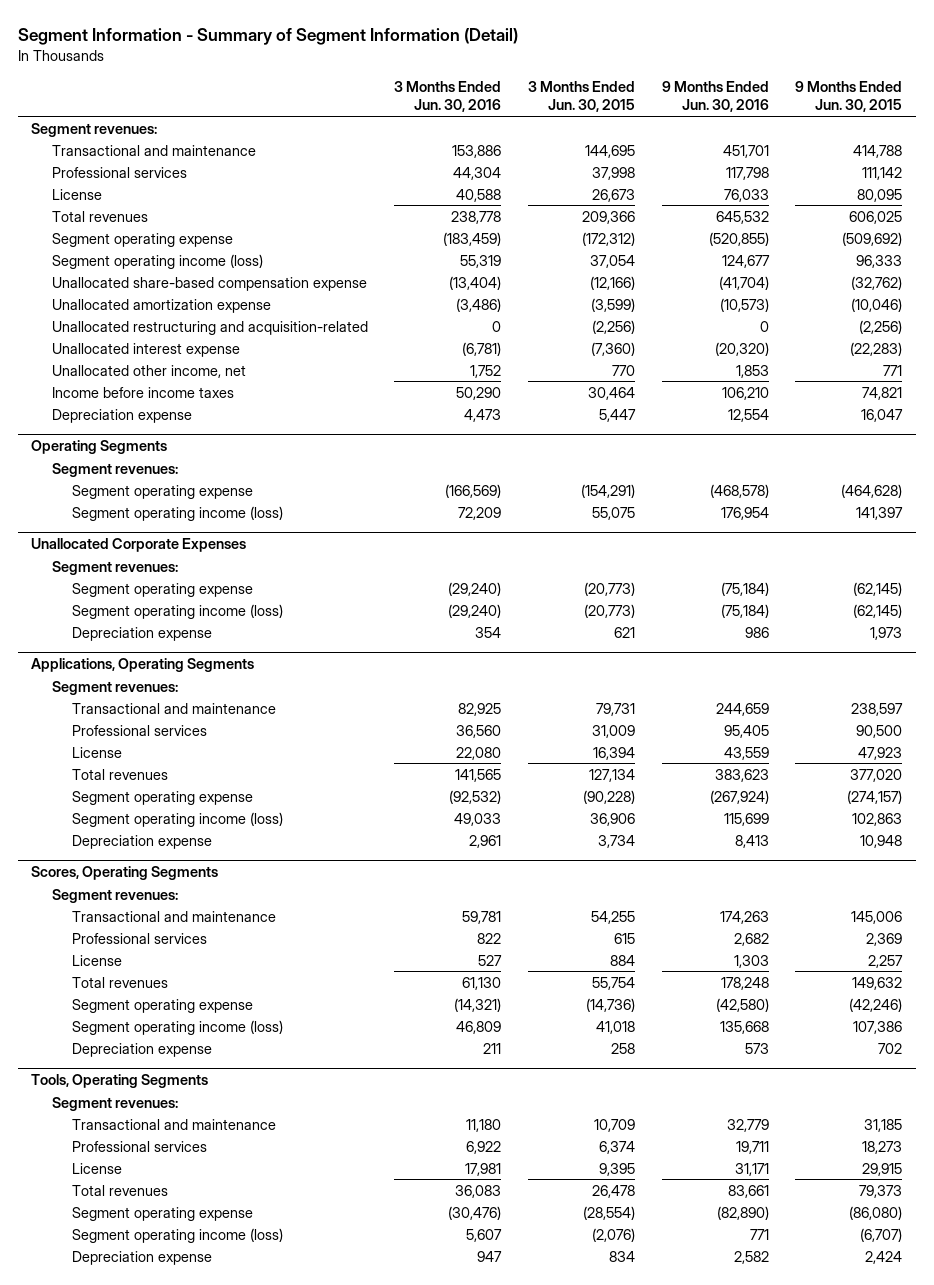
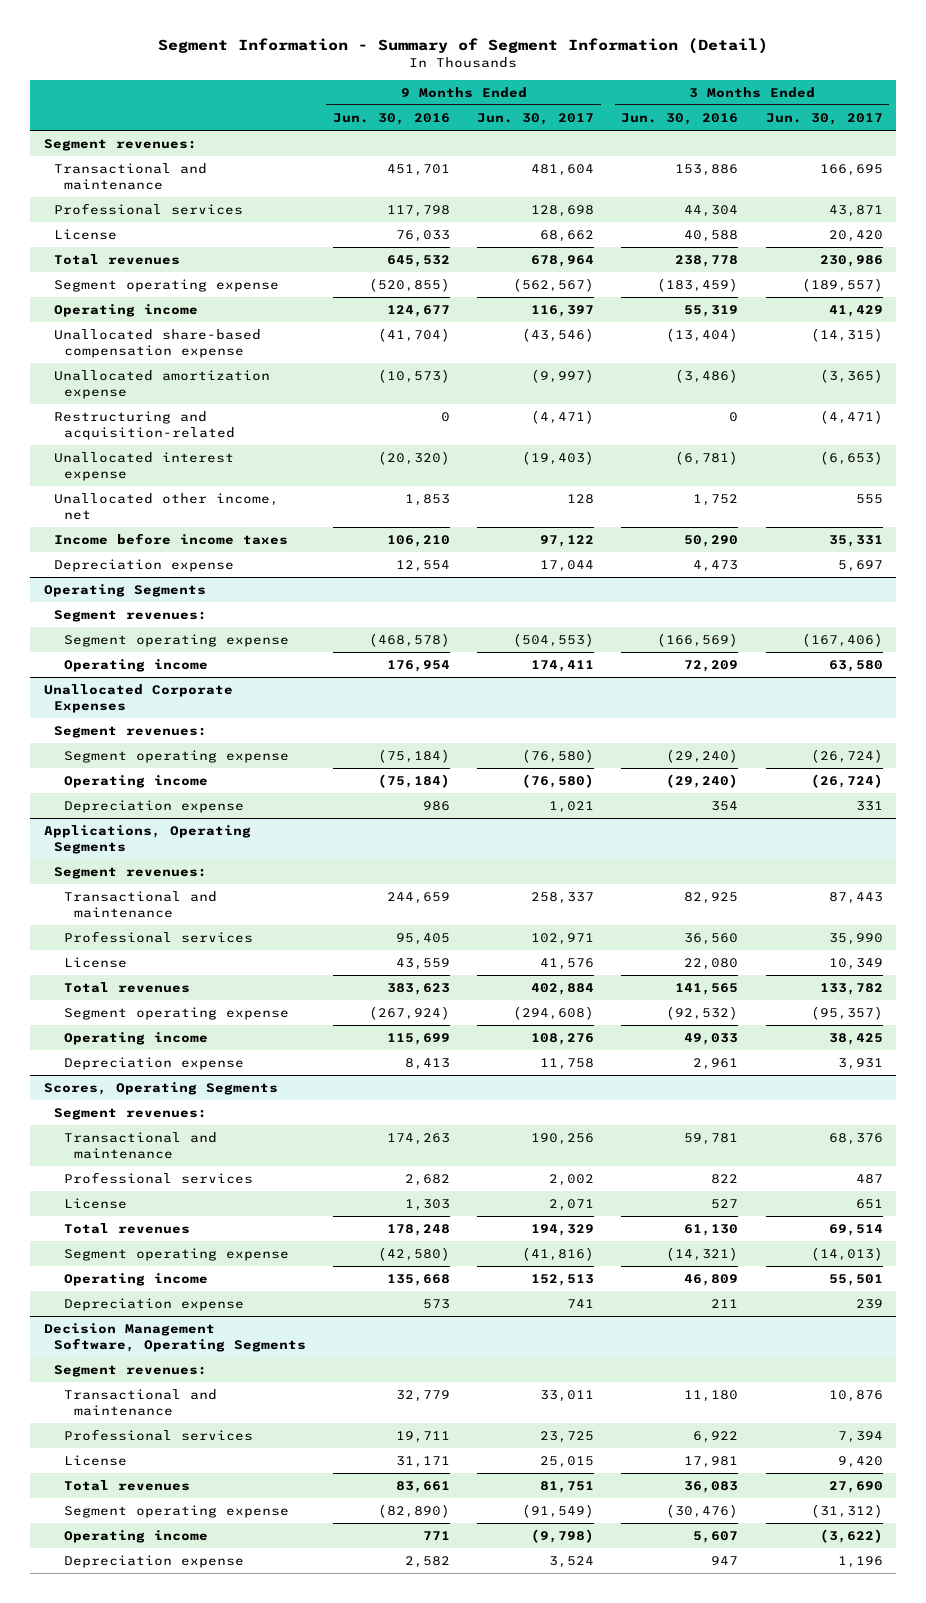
[527,81,635,113] 3 Months Ended Jun. 30, 2015 -> none
[795,81,903,113] 9 Months Ended Jun. 30, 2015 -> none
none -> [477,112,595,125] Jun. 30, 2017
none -> [765,112,883,125] Jun. 30, 2017
[51,253,263,269] Segment operating income (loss) -> [53,304,198,318] Operating income
[51,320,368,335] Unallocated restructuring and acquisition-related -> [53,411,235,440] Restructuring and acquisition-related
[71,505,283,521] Segment operating income (loss) -> [63,659,208,673] Operating income
[71,603,283,619] Segment operating income (loss) -> [63,775,208,789] Operating income
[71,811,283,827] Segment operating income (loss) -> [63,1032,208,1046] Operating income
[71,1019,283,1035] Segment operating income (loss) -> [63,1273,208,1287] Operating income
[31,1073,209,1088] Tools, Operating Segments -> none
none -> [43,1323,306,1352] Decision Management Software, Operating Segments
[71,1227,283,1243] Segment operating income (loss) -> [63,1530,208,1544] Operating income

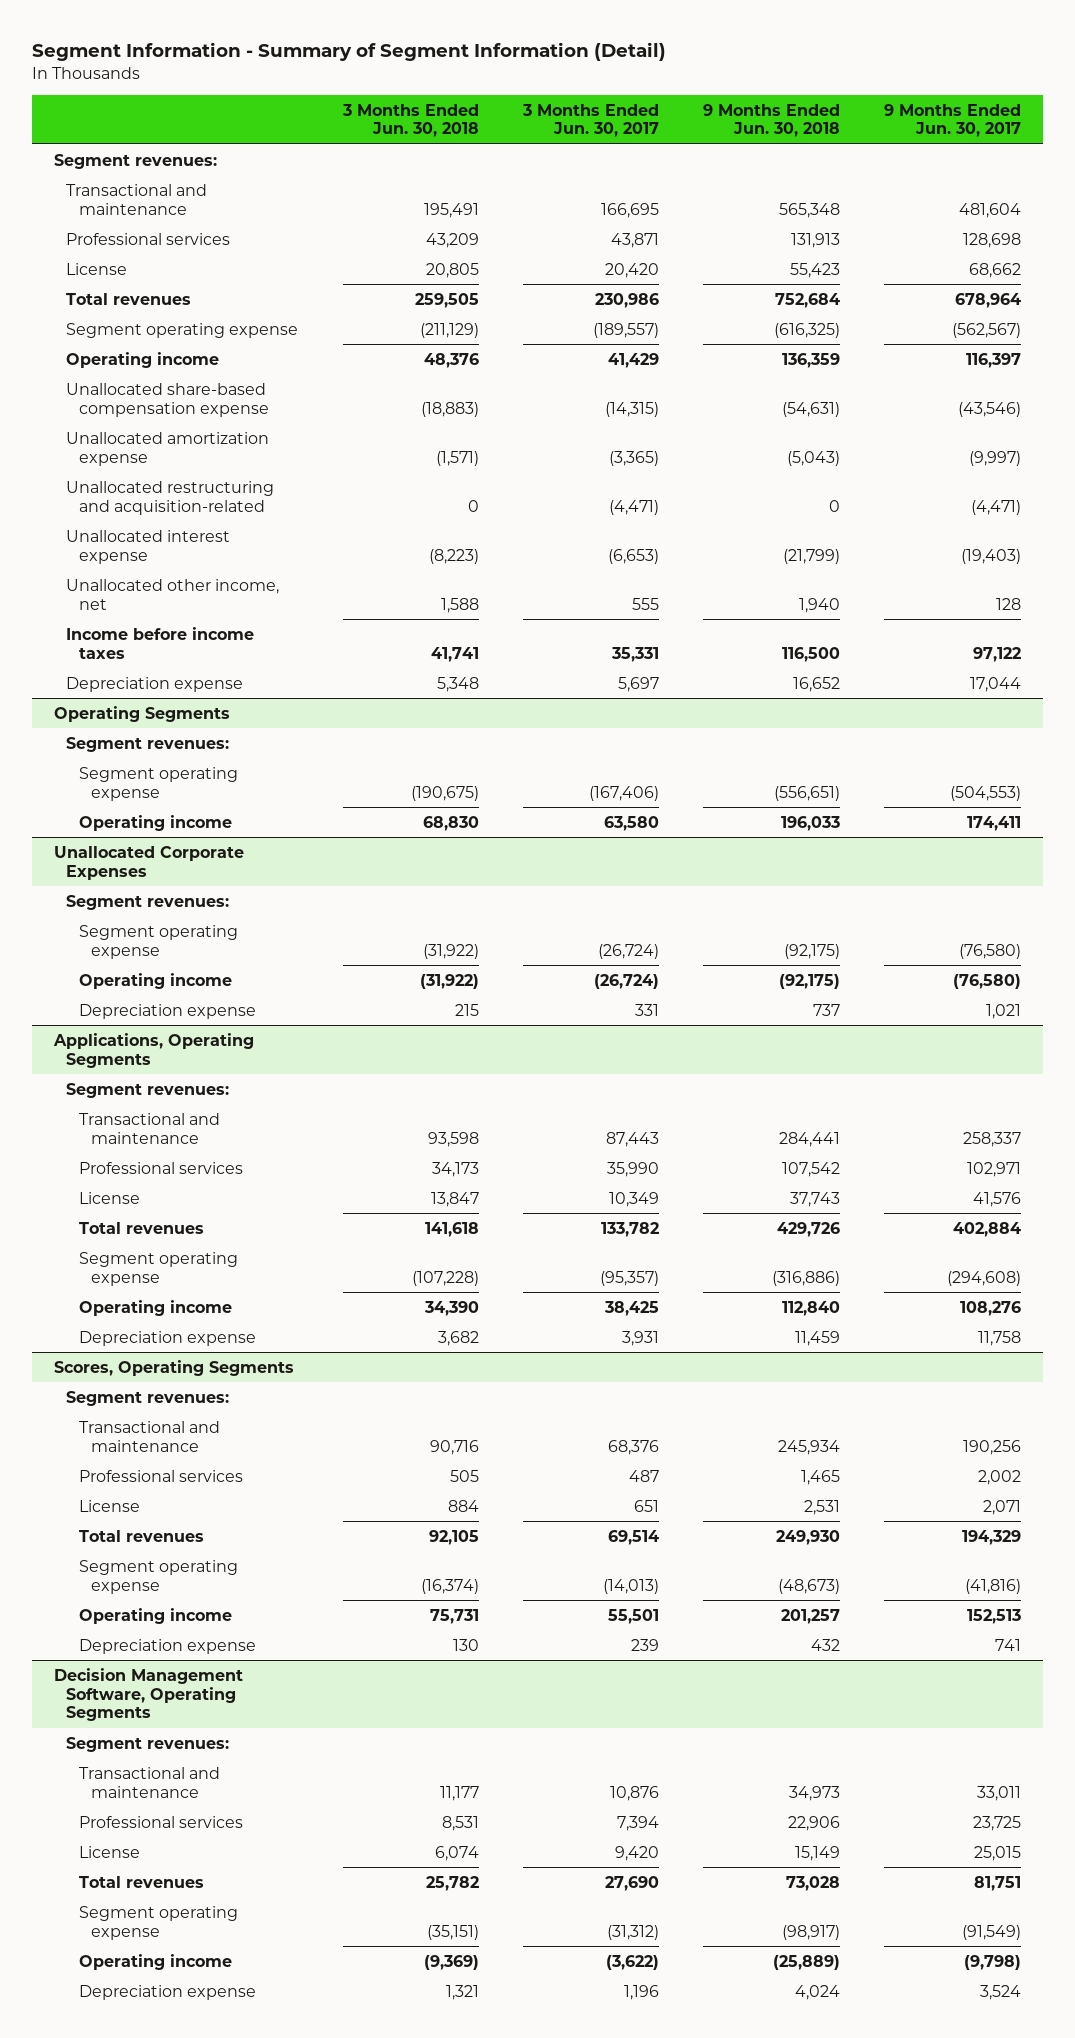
[332,112,450,125] Jun. 30, 2016 -> none
[621,112,739,125] Jun. 30, 2016 -> none
none -> [341,103,479,138] 3 Months Ended Jun. 30, 2018
none -> [702,103,840,138] 9 Months Ended Jun. 30, 2018
[53,411,235,440] Restructuring and acquisition-related -> [66,480,275,515] Unallocated restructuring and acquisition-related

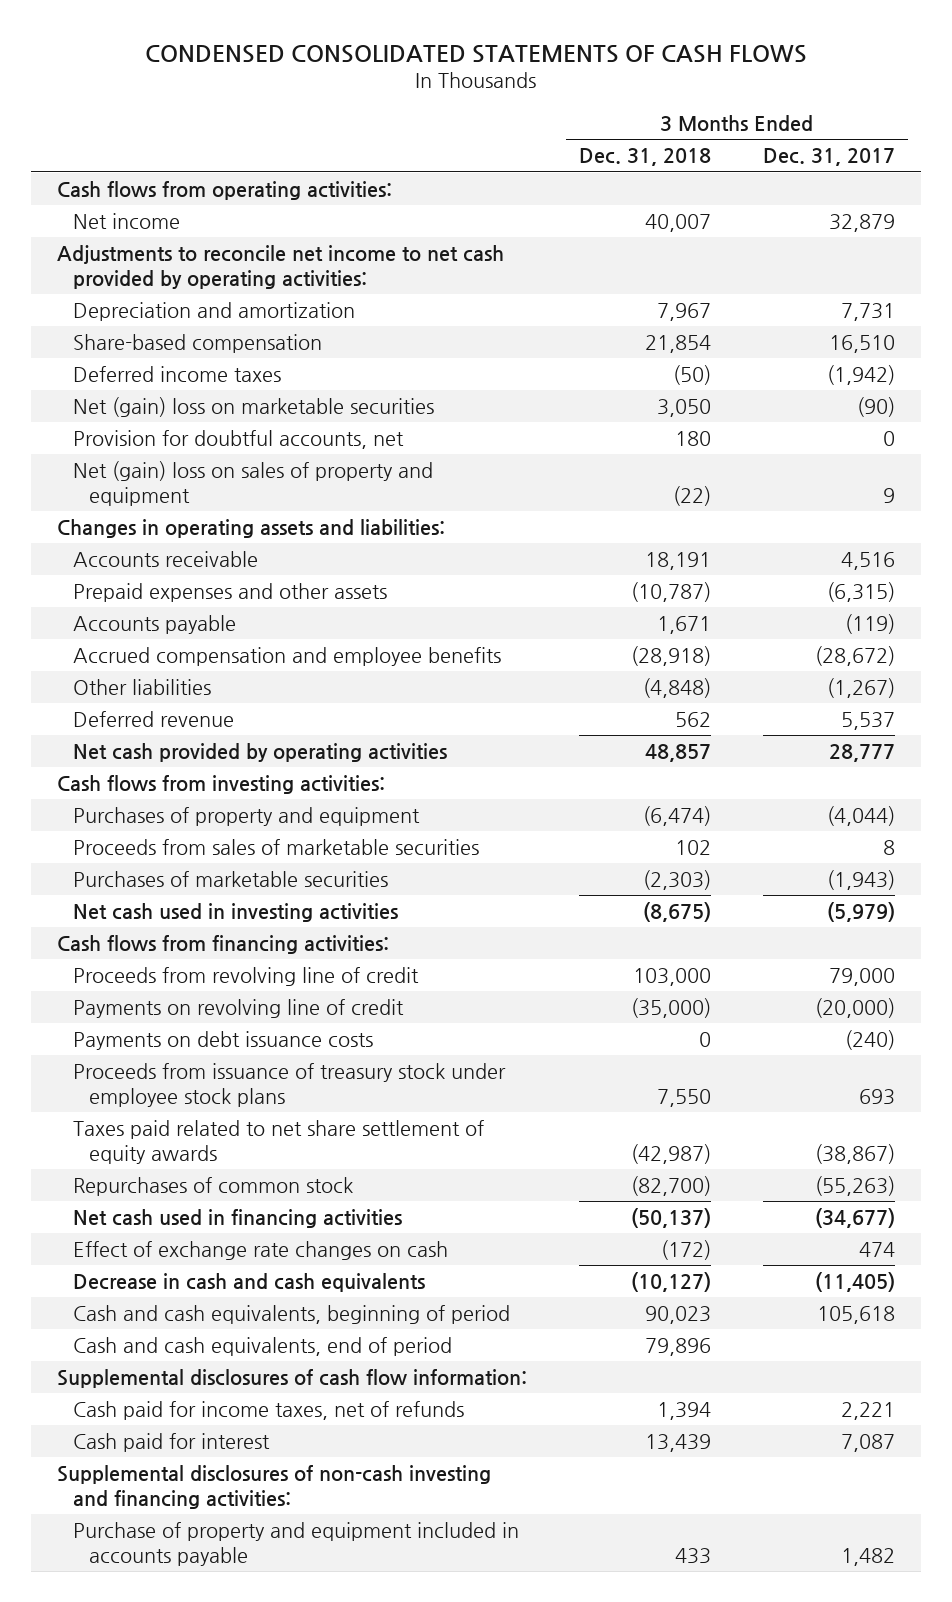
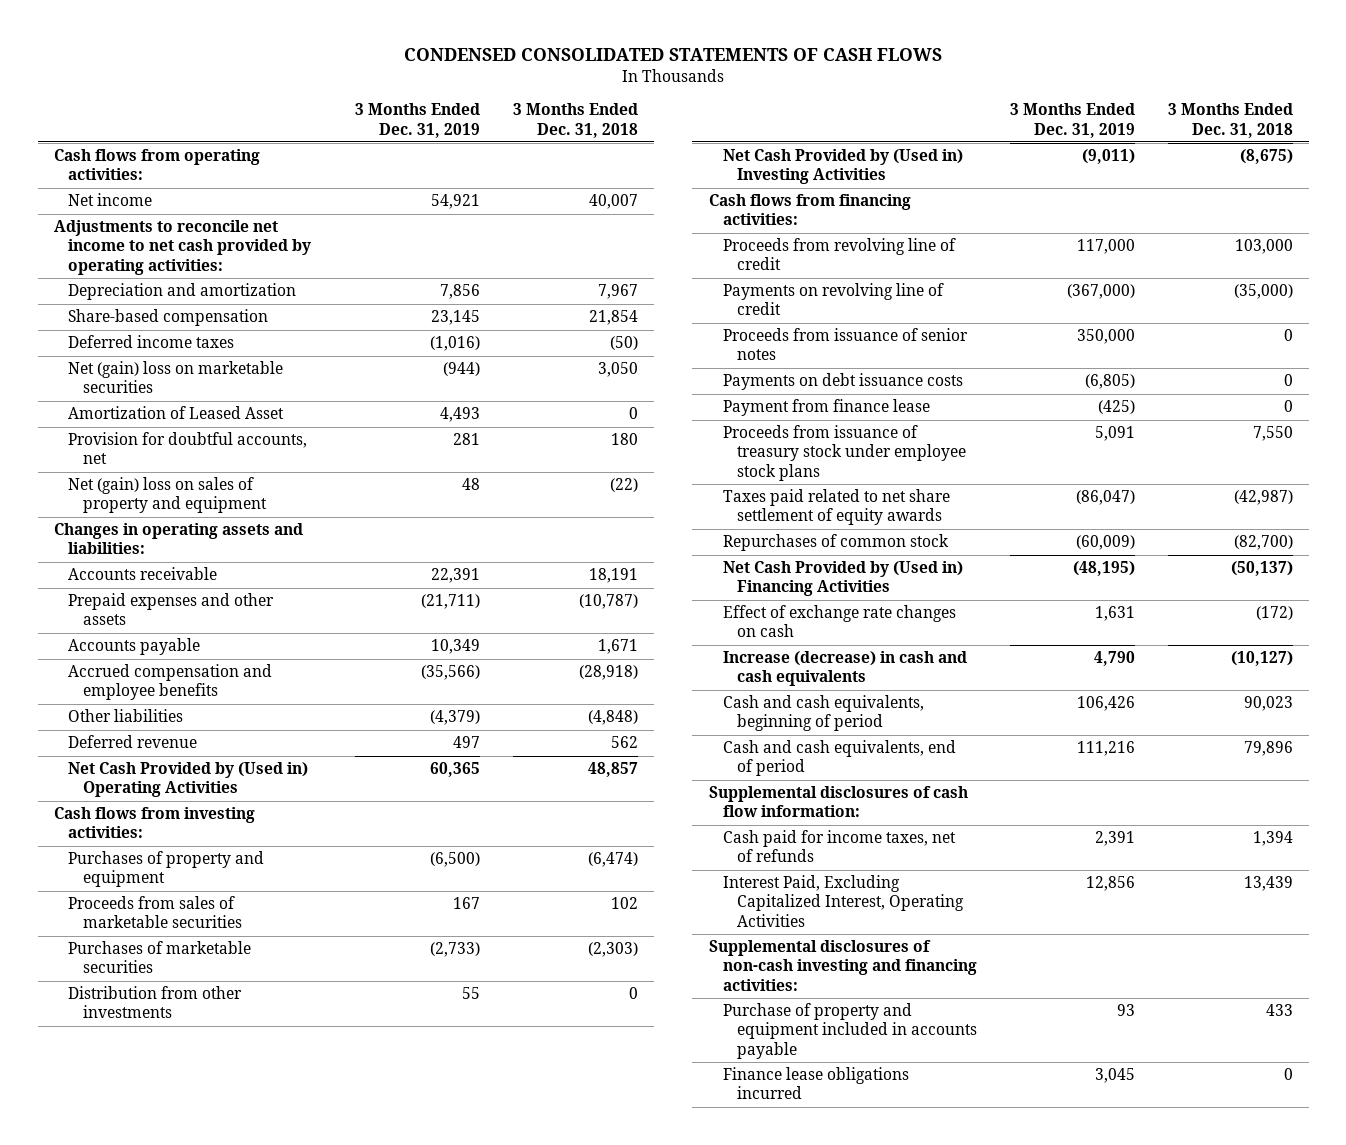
[762,148,895,167] Dec. 31, 2017 -> none
none -> [355,103,481,138] 3 Months Ended Dec. 31, 2019
none -> [68,406,285,420] Amortization of Leased Asset
[72,743,447,763] Net cash provided by operating activities -> [68,762,309,798] Net Cash Provided by (Used in) Operating Activities
none -> [68,986,243,1019] Distribution from other investments
[72,903,398,923] Net cash used in investing activities -> [722,149,963,185] Net Cash Provided by (Used in) Investing Activities
none -> [722,328,968,361] Proceeds from issuance of senior notes
none -> [722,399,930,417] Payment from finance lease
[72,1209,402,1229] Net cash used in financing activities -> [722,561,963,597] Net Cash Provided by (Used in) Financing Activities
[72,1273,425,1293] Decrease in cash and cash equivalents -> [722,651,967,687] Increase (decrease) in cash and cash equivalents
[72,1433,270,1453] Cash paid for interest -> [722,875,965,927] Interest Paid, Excluding Capitalized Interest, Operating Activities
none -> [722,1067,909,1100] Finance lease obligations incurred

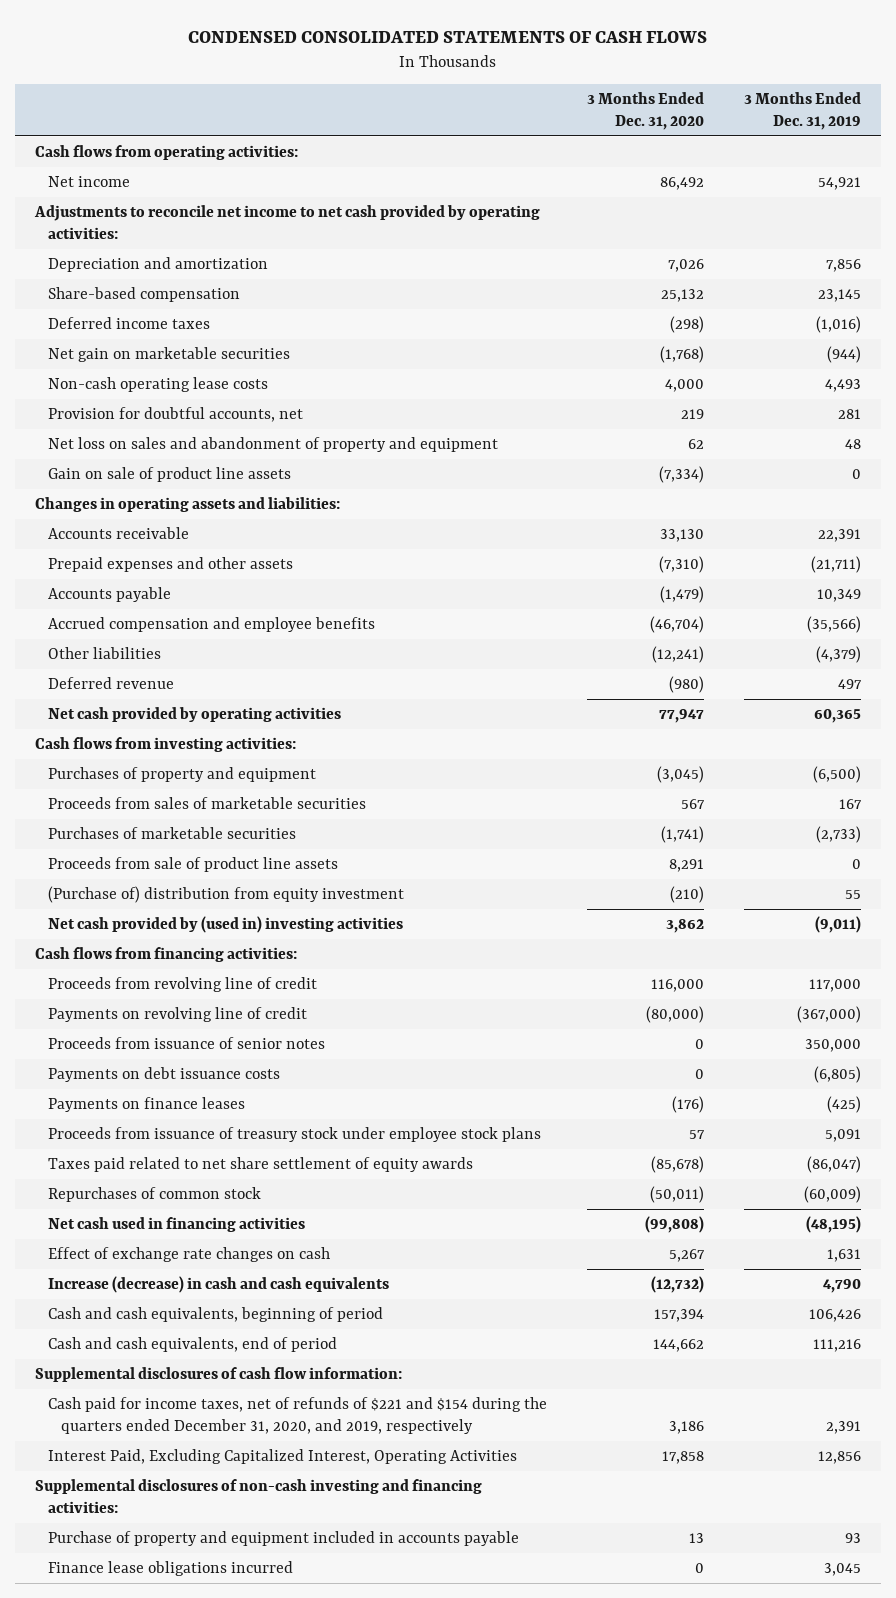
[512,103,638,138] 3 Months Ended Dec. 31, 2018 -> none
none -> [586,92,704,131] 3 Months Ended Dec. 31, 2020
[68,361,284,394] Net (gain) loss on marketable securities -> [48,346,291,362] Net gain on marketable securities
[68,406,285,420] Amortization of Leased Asset -> [48,376,269,392] Non-cash operating lease costs
[68,477,267,514] Net (gain) loss on sales of property and equipment -> [48,436,499,452] Net loss on sales and abandonment of property and equipment
none -> [48,466,292,482] Gain on sale of product line assets
[68,762,309,798] Net Cash Provided by (Used in) Operating Activities -> [48,706,342,722] Net cash provided by operating activities
none -> [48,856,339,872] Proceeds from sale of product line assets
[68,986,243,1019] Distribution from other investments -> [48,885,405,903] (Purchase of) distribution from equity investment
[722,149,963,185] Net Cash Provided by (Used in) Investing Activities -> [48,915,404,933] Net cash provided by (used in) investing activities
[722,399,930,417] Payment from finance lease -> [48,1096,246,1112] Payments on finance leases
[722,561,963,597] Net Cash Provided by (Used in) Financing Activities -> [48,1216,306,1232] Net cash used in financing activities
[722,830,956,863] Cash paid for income taxes, net of refunds -> [48,1396,548,1434] Cash paid for income taxes, net of refunds of $221 and $154 during the quarters ended December 31, 2020, and 2019, respectively

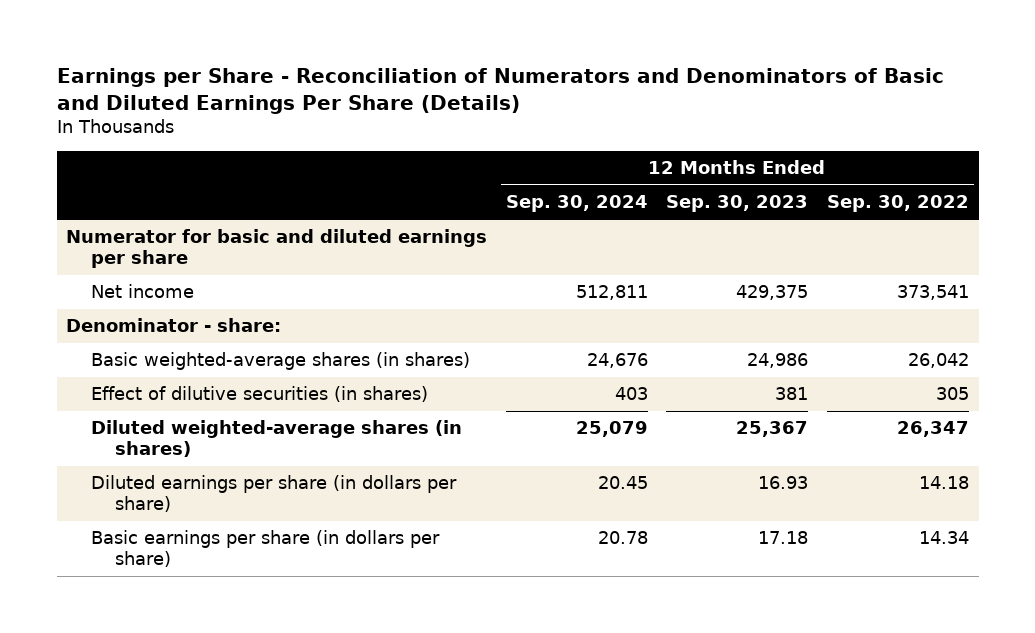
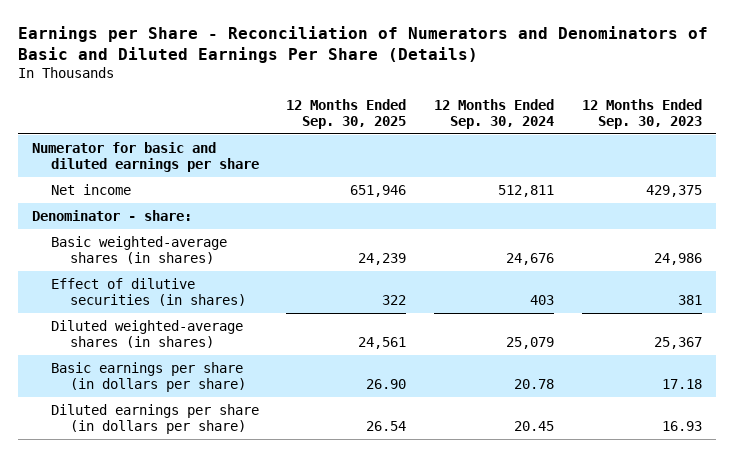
[827,195,970,213] Sep. 30, 2022 -> none
none -> [286,98,407,129] 12 Months Ended Sep. 30, 2025
[90,475,457,513] Diluted earnings per share (in dollars per share) -> [50,404,259,434] Diluted earnings per share (in dollars per share)

